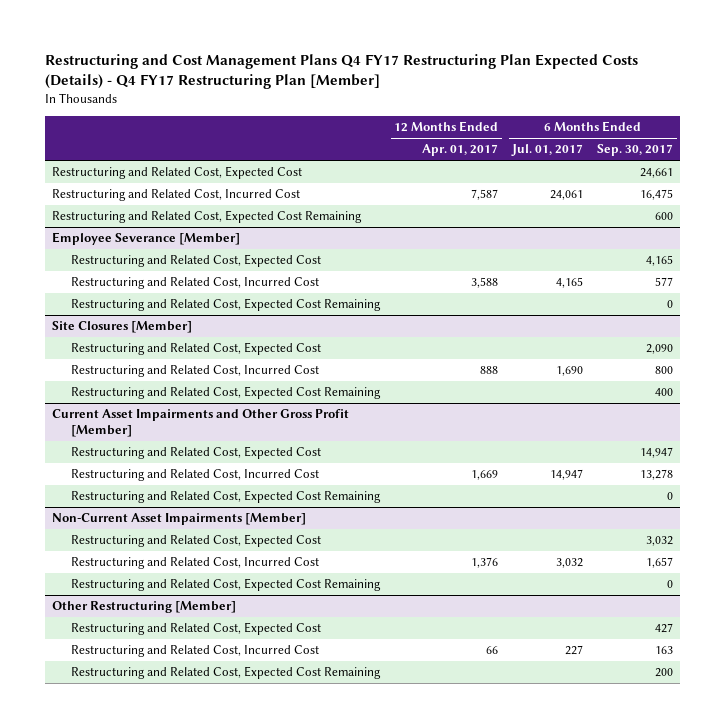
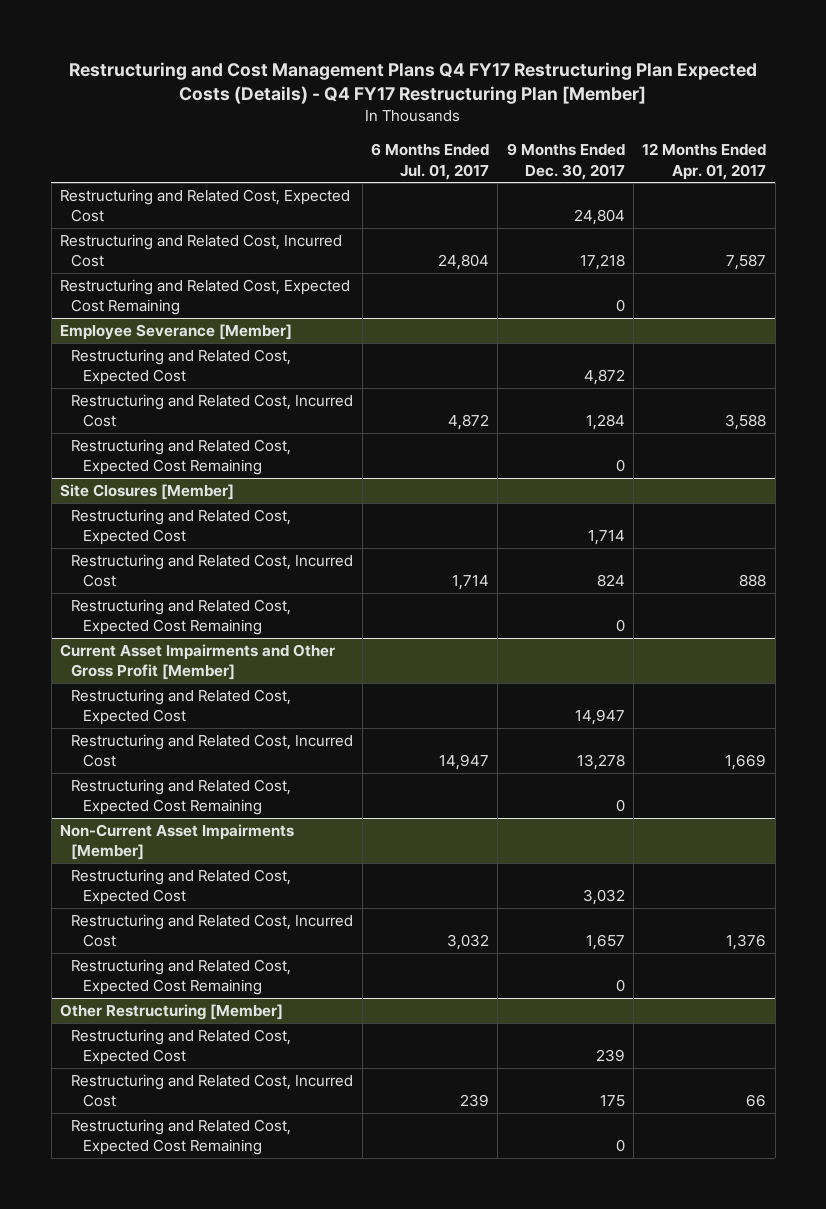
[597,144,674,157] Sep. 30, 2017 -> none
none -> [506,143,625,180] 9 Months Ended Dec. 30, 2017
[550,190,584,201] 24,061 -> [437,254,489,271] 24,804
[556,277,584,289] 4,165 -> [447,414,489,431] 4,872
[556,366,584,377] 1,690 -> [451,575,489,591] 1,714
[565,645,584,656] 227 -> [459,1094,489,1108] 239

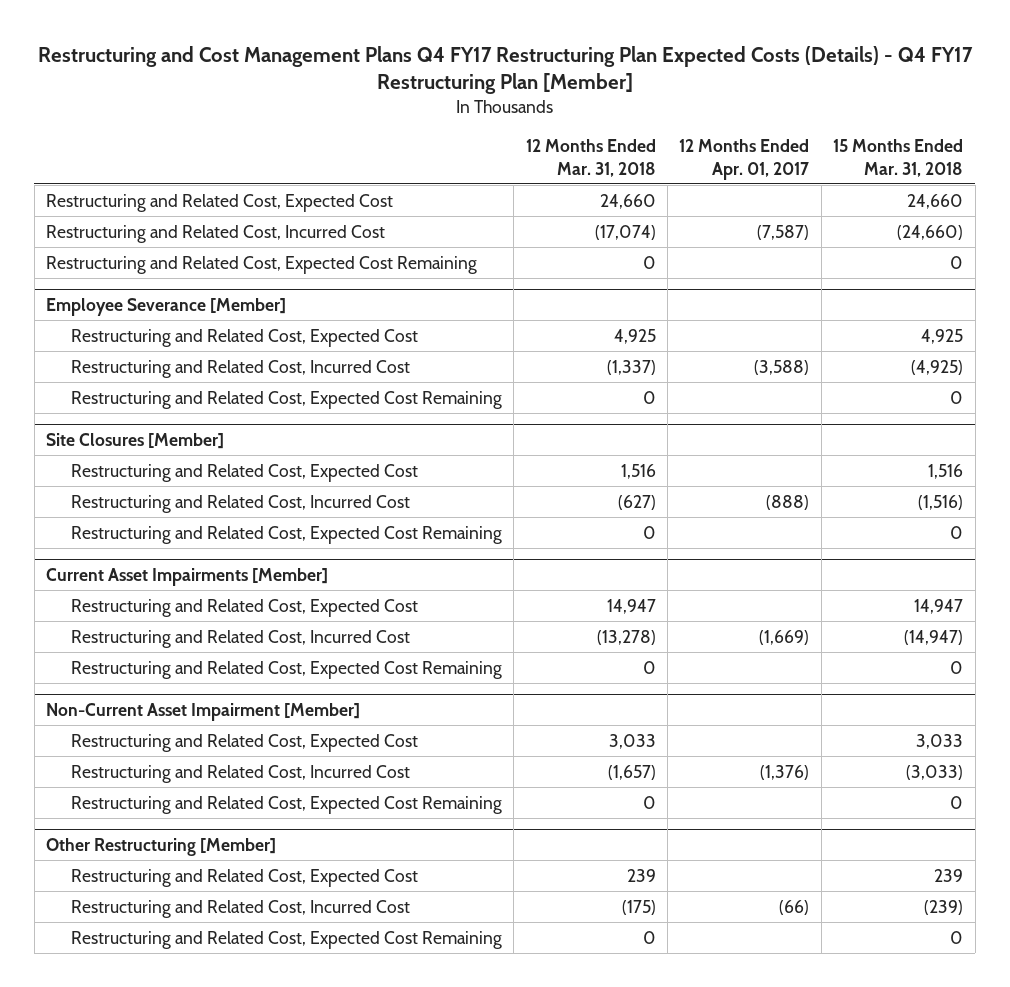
[370,143,489,180] 6 Months Ended Jul. 01, 2017 -> none
[506,143,625,180] 9 Months Ended Dec. 30, 2017 -> none
none -> [525,139,656,177] 12 Months Ended Mar. 31, 2018
none -> [833,139,964,177] 15 Months Ended Mar. 31, 2018
[726,254,767,271] 7,587 -> [757,224,810,240] (7,587)
[725,414,767,431] 3,588 -> [754,359,810,375] (3,588)
[739,574,767,588] 888 -> [766,494,810,510] (888)
[60,644,336,681] Current Asset Impairments and Other Gross Profit [Member] -> none
[71,689,292,726] Restructuring and Related Cost, Expected Cost -> none
[71,734,354,768] Restructuring and Related Cost, Incurred Cost -> none
[71,779,292,816] Restructuring and Related Cost, Expected Cost Remaining -> none
none -> [46,567,329,586] Current Asset Impairments [Member]
none -> [70,598,418,617] Restructuring and Related Cost, Expected Cost
none -> [70,629,410,648] Restructuring and Related Cost, Incurred Cost
none -> [70,660,502,679] Restructuring and Related Cost, Expected Cost Remaining
[60,824,295,861] Non-Current Asset Impairments [Member] -> [46,702,361,721] Non-Current Asset Impairment [Member]
[726,934,767,951] 1,376 -> [760,764,810,780] (1,376)
[746,1094,767,1108] 66 -> [779,899,810,915] (66)

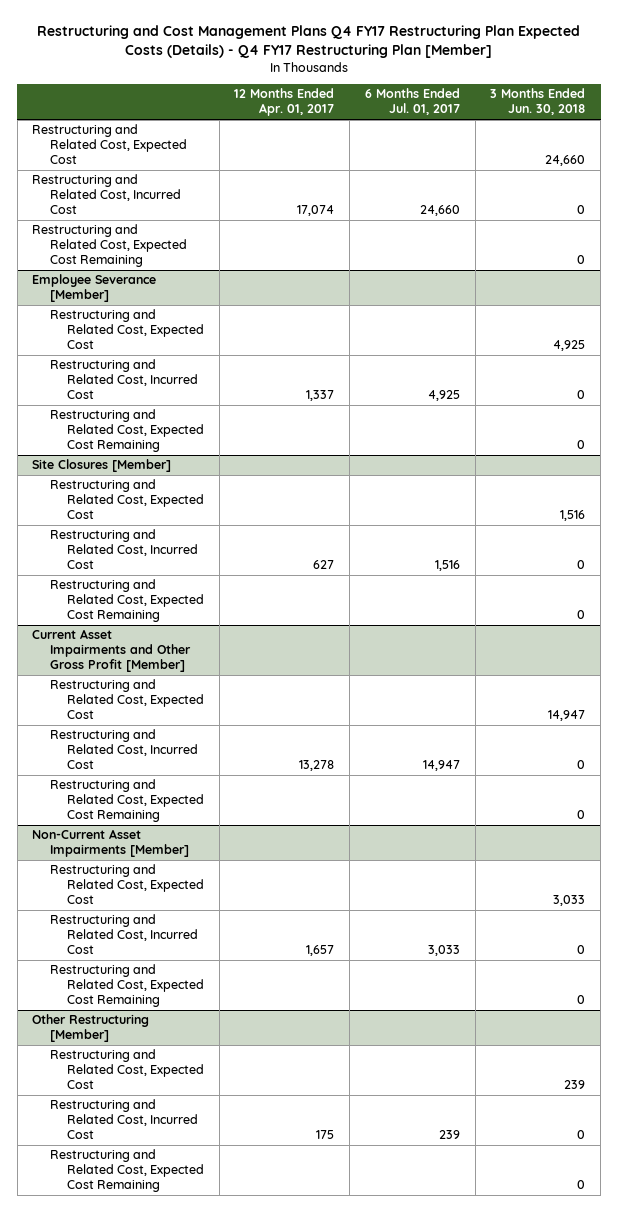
[525,139,656,177] 12 Months Ended Mar. 31, 2018 -> none
[833,139,964,177] 15 Months Ended Mar. 31, 2018 -> none
none -> [364,88,460,116] 6 Months Ended Jul. 01, 2017
none -> [490,88,586,116] 3 Months Ended Jun. 30, 2018
[757,224,810,240] (7,587) -> [297,205,335,217] 17,074
[754,359,810,375] (3,588) -> [306,390,335,402] 1,337
[766,494,810,510] (888) -> [313,560,335,570] 627
[46,567,329,586] Current Asset Impairments [Member] -> none
[70,598,418,617] Restructuring and Related Cost, Expected Cost -> none
[70,629,410,648] Restructuring and Related Cost, Incurred Cost -> none
[70,660,502,679] Restructuring and Related Cost, Expected Cost Remaining -> none
none -> [32,629,191,673] Current Asset Impairments and Other Gross Profit [Member]
none -> [49,679,205,720] Restructuring and Related Cost, Expected Cost
none -> [49,729,199,770] Restructuring and Related Cost, Incurred Cost
none -> [49,779,205,823] Restructuring and Related Cost, Expected Cost Remaining
[46,702,361,721] Non-Current Asset Impairment [Member] -> [32,829,189,858] Non-Current Asset Impairments [Member]
[760,764,810,780] (1,376) -> [306,945,335,957] 1,657
[779,899,810,915] (66) -> [316,1130,335,1140] 175

